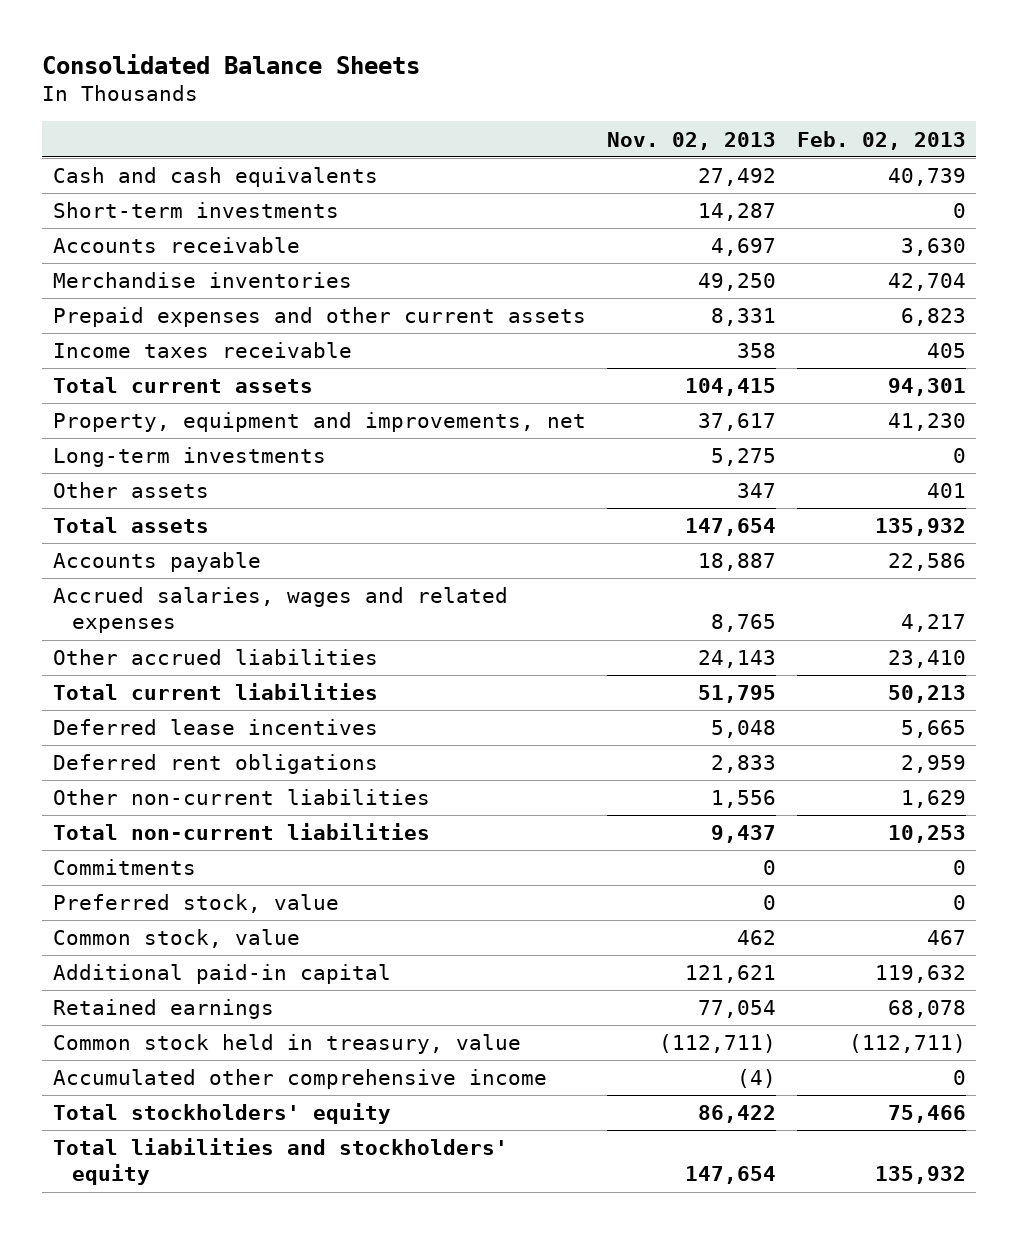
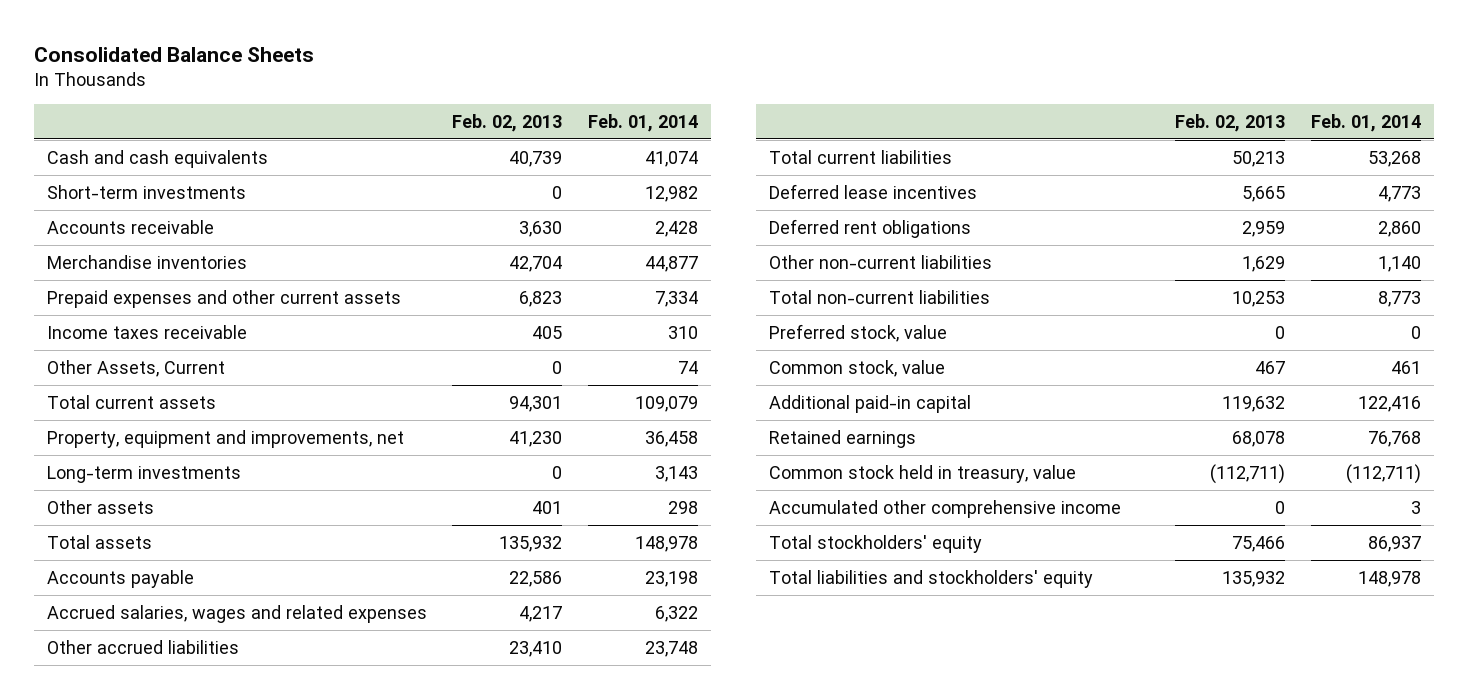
[606,131,776,150] Nov. 02, 2013 -> none
none -> [588,114,699,133] Feb. 01, 2014
none -> [46,359,225,377] Other Assets, Current
[52,859,196,876] Commitments -> none

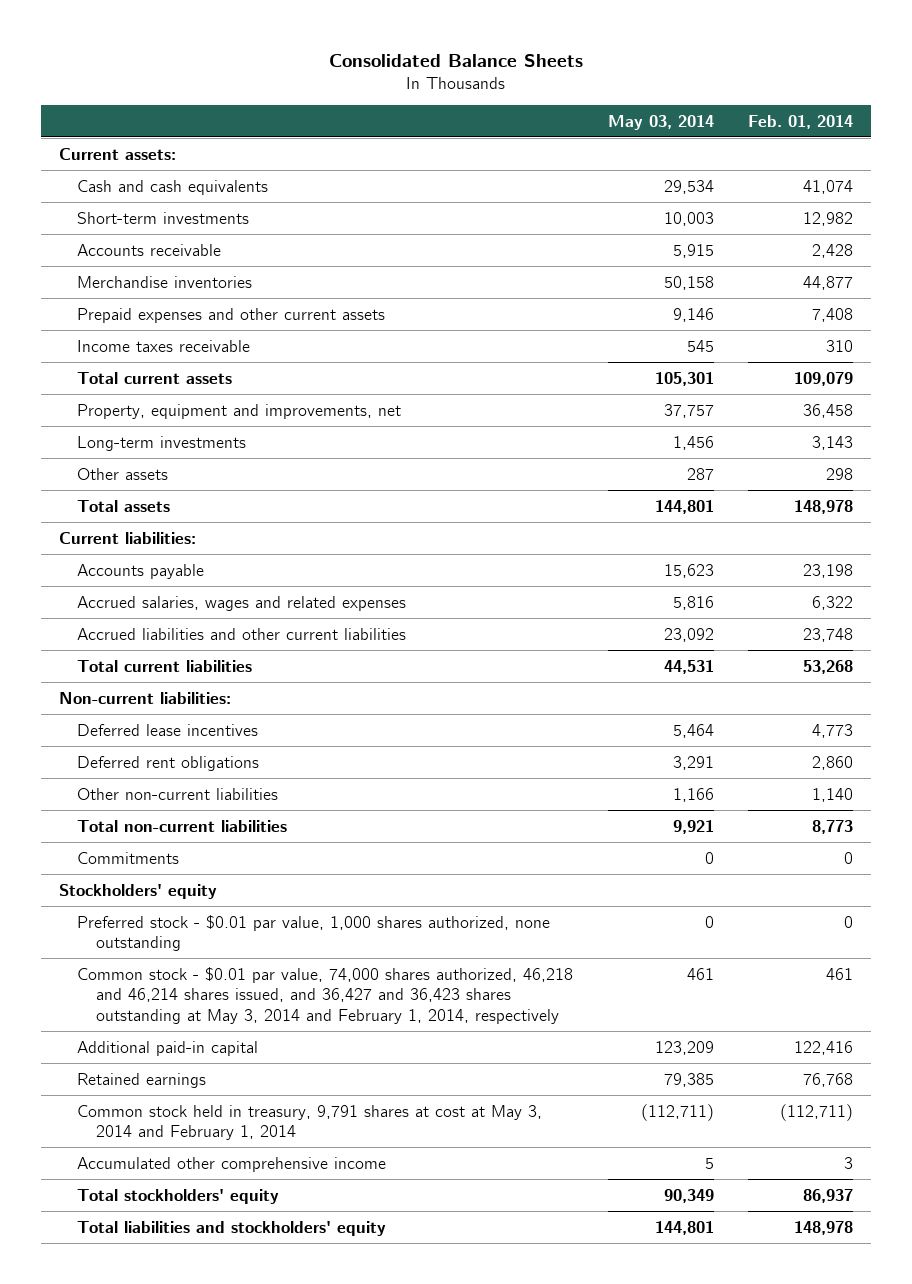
[452,114,563,133] Feb. 02, 2013 -> none
none -> [607,114,714,130] May 03, 2014
none -> [58,147,176,160] Current assets:
[655,290,699,307] 7,334 -> [812,307,854,322] 7,408
[46,359,225,377] Other Assets, Current -> none
none -> [58,531,196,544] Current liabilities:
[46,639,239,654] Other accrued liabilities -> [77,627,407,640] Accrued liabilities and other current liabilities
none -> [58,691,231,704] Non-current liabilities:
none -> [77,851,180,864] Commitments
none -> [58,883,217,899] Stockholders' equity
[769,323,948,342] Preferred stock, value -> [77,914,551,952] Preferred stock - $0.01 par value, 1,000 shares authorized, none outstanding
[769,359,946,377] Common stock, value -> [77,966,574,1024] Common stock - $0.01 par value, 74,000 shares authorized, 46,218 and 46,214 shares issued, and 36,427 and 36,423 shares outstanding at May 3, 2014 and February 1, 2014, respectively
[769,464,1077,483] Common stock held in treasury, value -> [77,1104,543,1141] Common stock held in treasury, 9,791 shares at cost at May 3, 2014 and February 1, 2014

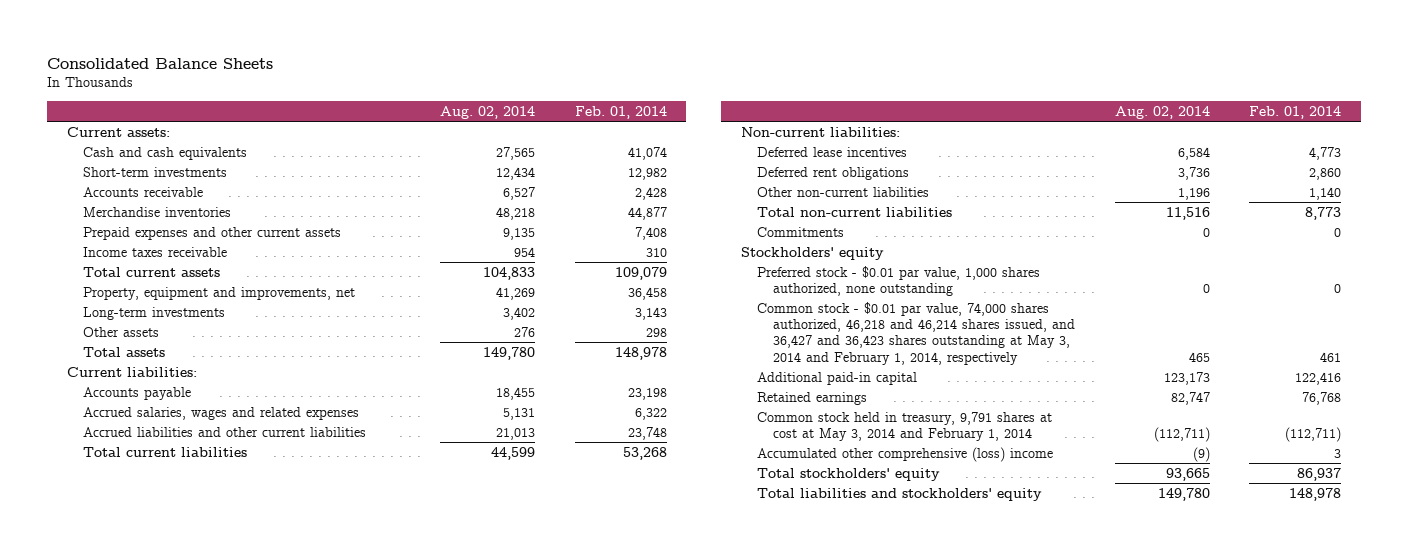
[607,114,714,130] May 03, 2014 -> none
none -> [440,105,536,119] Aug. 02, 2014
[77,1156,387,1172] Accumulated other comprehensive income -> [757,446,1054,462] Accumulated other comprehensive (loss) income

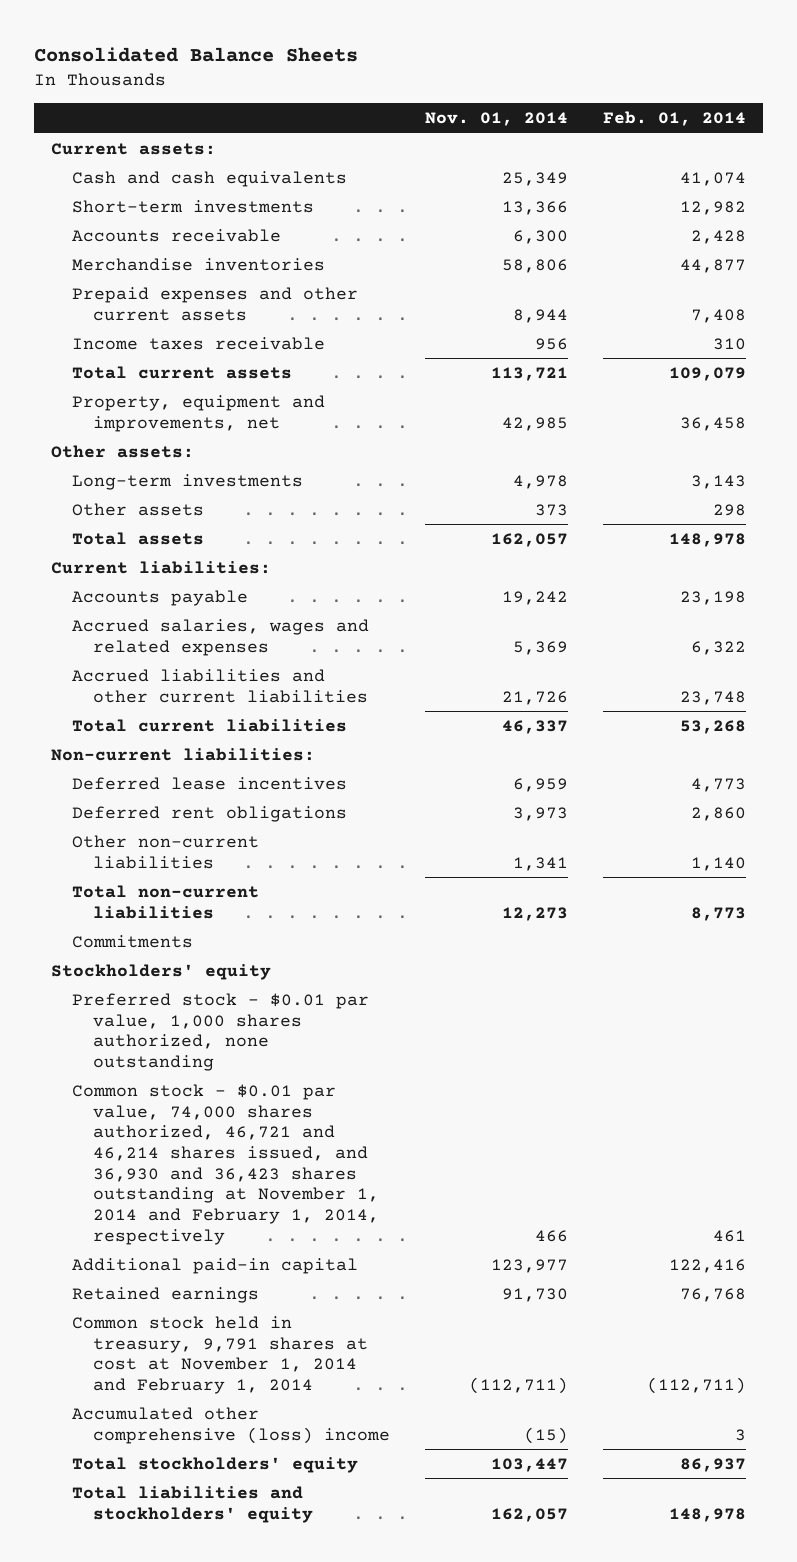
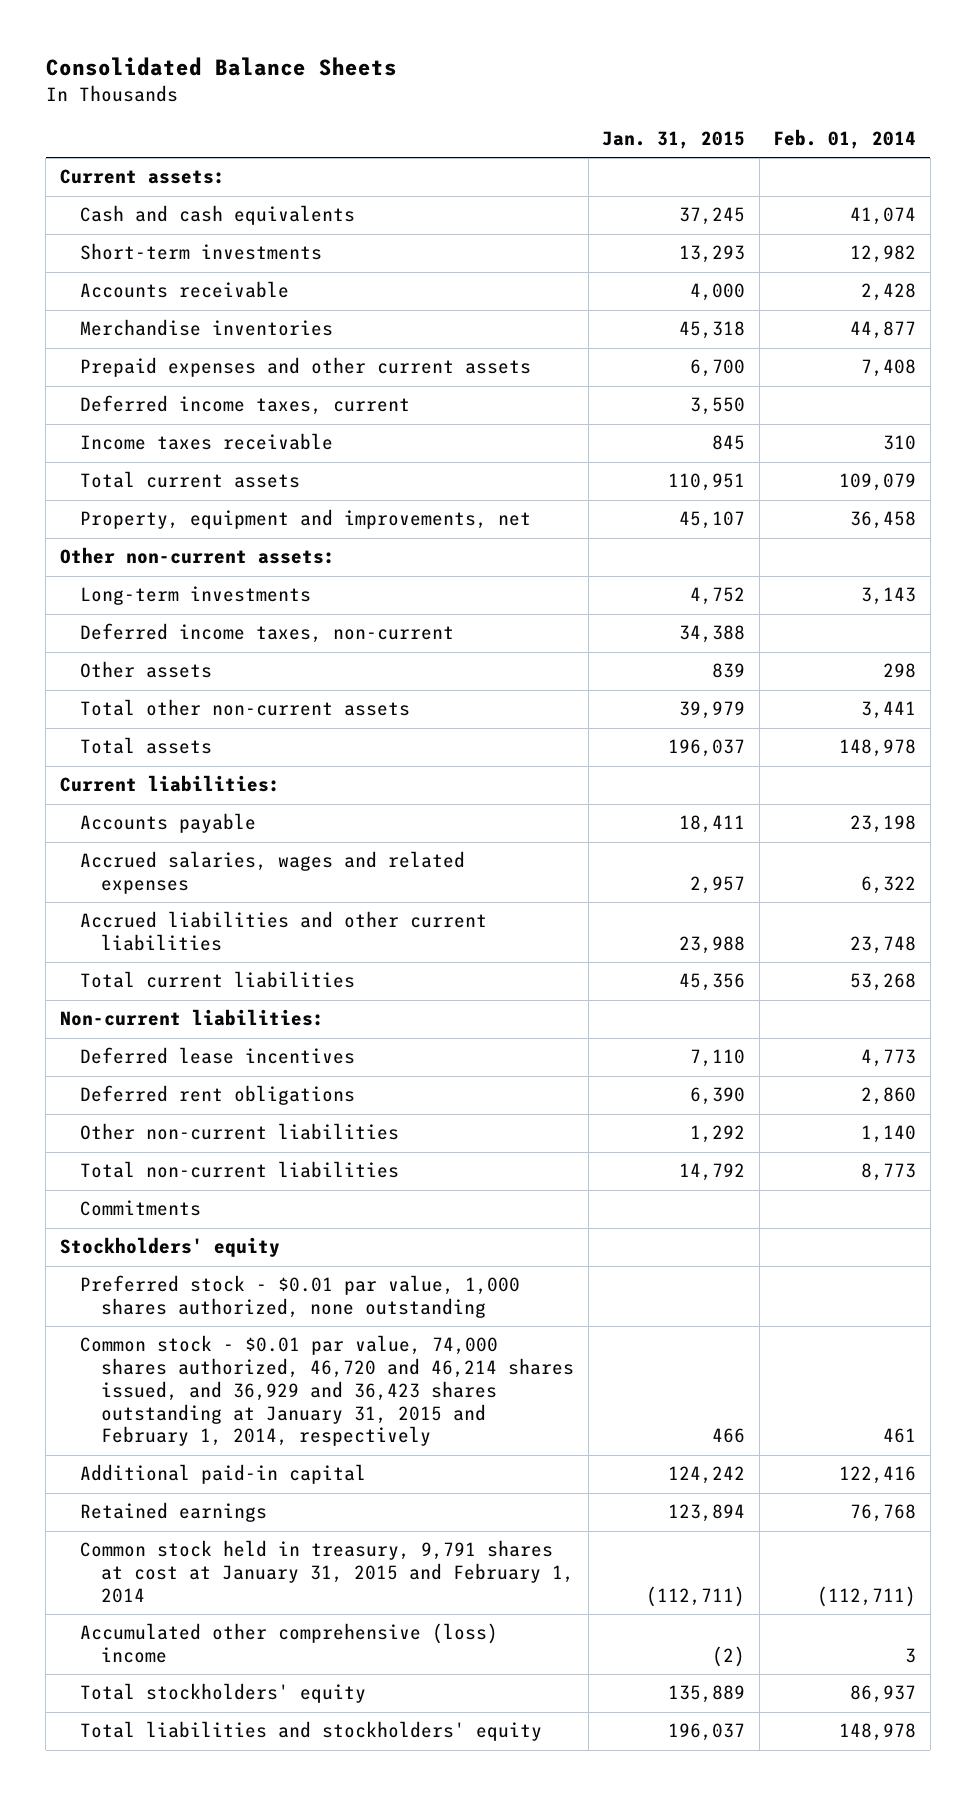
[425,112,569,127] Nov. 01, 2014 -> none
none -> [602,131,746,150] Jan. 31, 2015
none -> [80,395,411,416] Deferred income taxes, current
[50,444,194,458] Other assets: -> [59,547,335,565] Other non-current assets:
none -> [80,623,455,644] Deferred income taxes, non-current
none -> [80,699,411,717] Total other non-current assets
[72,1083,380,1245] Common stock - $0.01 par value, 74,000 shares authorized, 46,721 and 46,214 shares issued, and 36,930 and 36,423 shares outstanding at November 1, 2014 and February 1, 2014, respectively -> [80,1335,575,1447] Common stock - $0.01 par value, 74,000 shares authorized, 46,720 and 46,214 shares issued, and 36,929 and 36,423 shares outstanding at January 31, 2015 and February 1, 2014, respectively
[72,1315,369,1394] Common stock held in treasury, 9,791 shares at cost at November 1, 2014 and February 1, 2014 -> [80,1540,575,1603] Common stock held in treasury, 9,791 shares at cost at January 31, 2015 and February 1, 2014

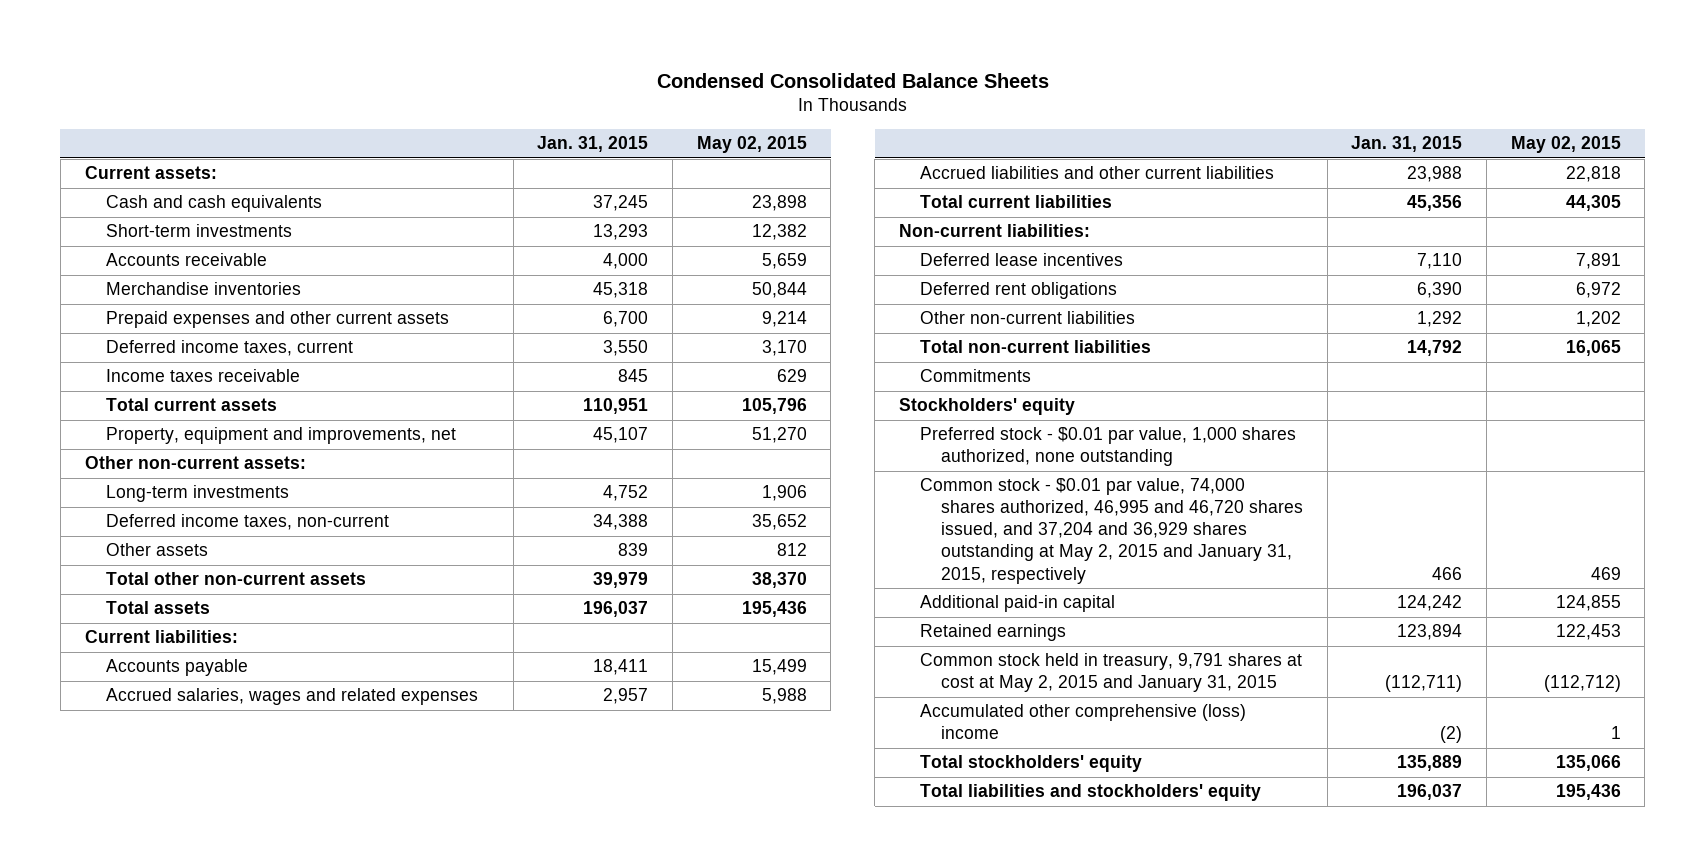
[45,57,397,77] Consolidated Balance Sheets -> [656,72,1049,88] Condensed Consolidated Balance Sheets
[773,129,917,150] Feb. 01, 2014 -> none
none -> [696,136,807,154] May 02, 2015
[80,1335,575,1447] Common stock - $0.01 par value, 74,000 shares authorized, 46,720 and 46,214 shares issued, and 36,929 and 36,423 shares outstanding at January 31, 2015 and February 1, 2014, respectively -> [919,478,1304,584] Common stock - $0.01 par value, 74,000 shares authorized, 46,995 and 46,720 shares issued, and 37,204 and 36,929 shares outstanding at May 2, 2015 and January 31, 2015, respectively
[80,1540,575,1603] Common stock held in treasury, 9,791 shares at cost at January 31, 2015 and February 1, 2014 -> [919,653,1302,693] Common stock held in treasury, 9,791 shares at cost at May 2, 2015 and January 31, 2015

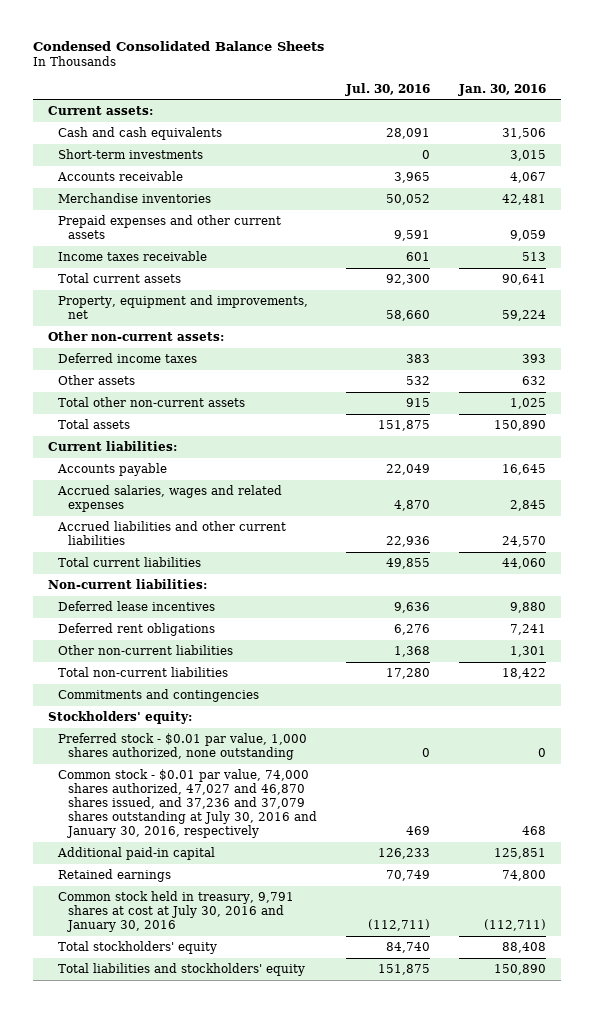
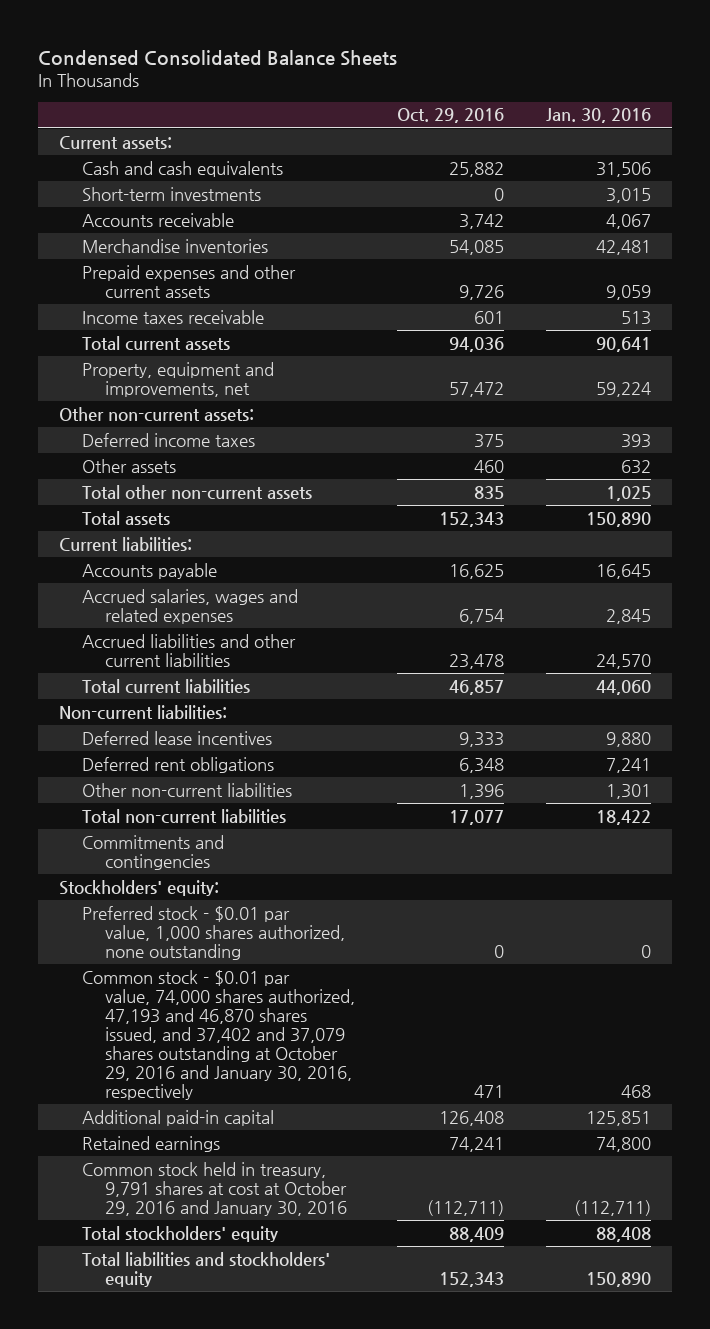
[345,82,431,96] Jul. 30, 2016 -> none
none -> [397,108,505,124] Oct. 29, 2016
[57,769,318,838] Common stock - $0.01 par value, 74,000 shares authorized, 47,027 and 46,870 shares issued, and 37,236 and 37,079 shares outstanding at July 30, 2016 and January 30, 2016, respectively -> [82,969,356,1100] Common stock - $0.01 par value, 74,000 shares authorized, 47,193 and 46,870 shares issued, and 37,402 and 37,079 shares outstanding at October 29, 2016 and January 30, 2016, respectively
[57,891,294,932] Common stock held in treasury, 9,791 shares at cost at July 30, 2016 and January 30, 2016 -> [82,1161,348,1216] Common stock held in treasury, 9,791 shares at cost at October 29, 2016 and January 30, 2016

